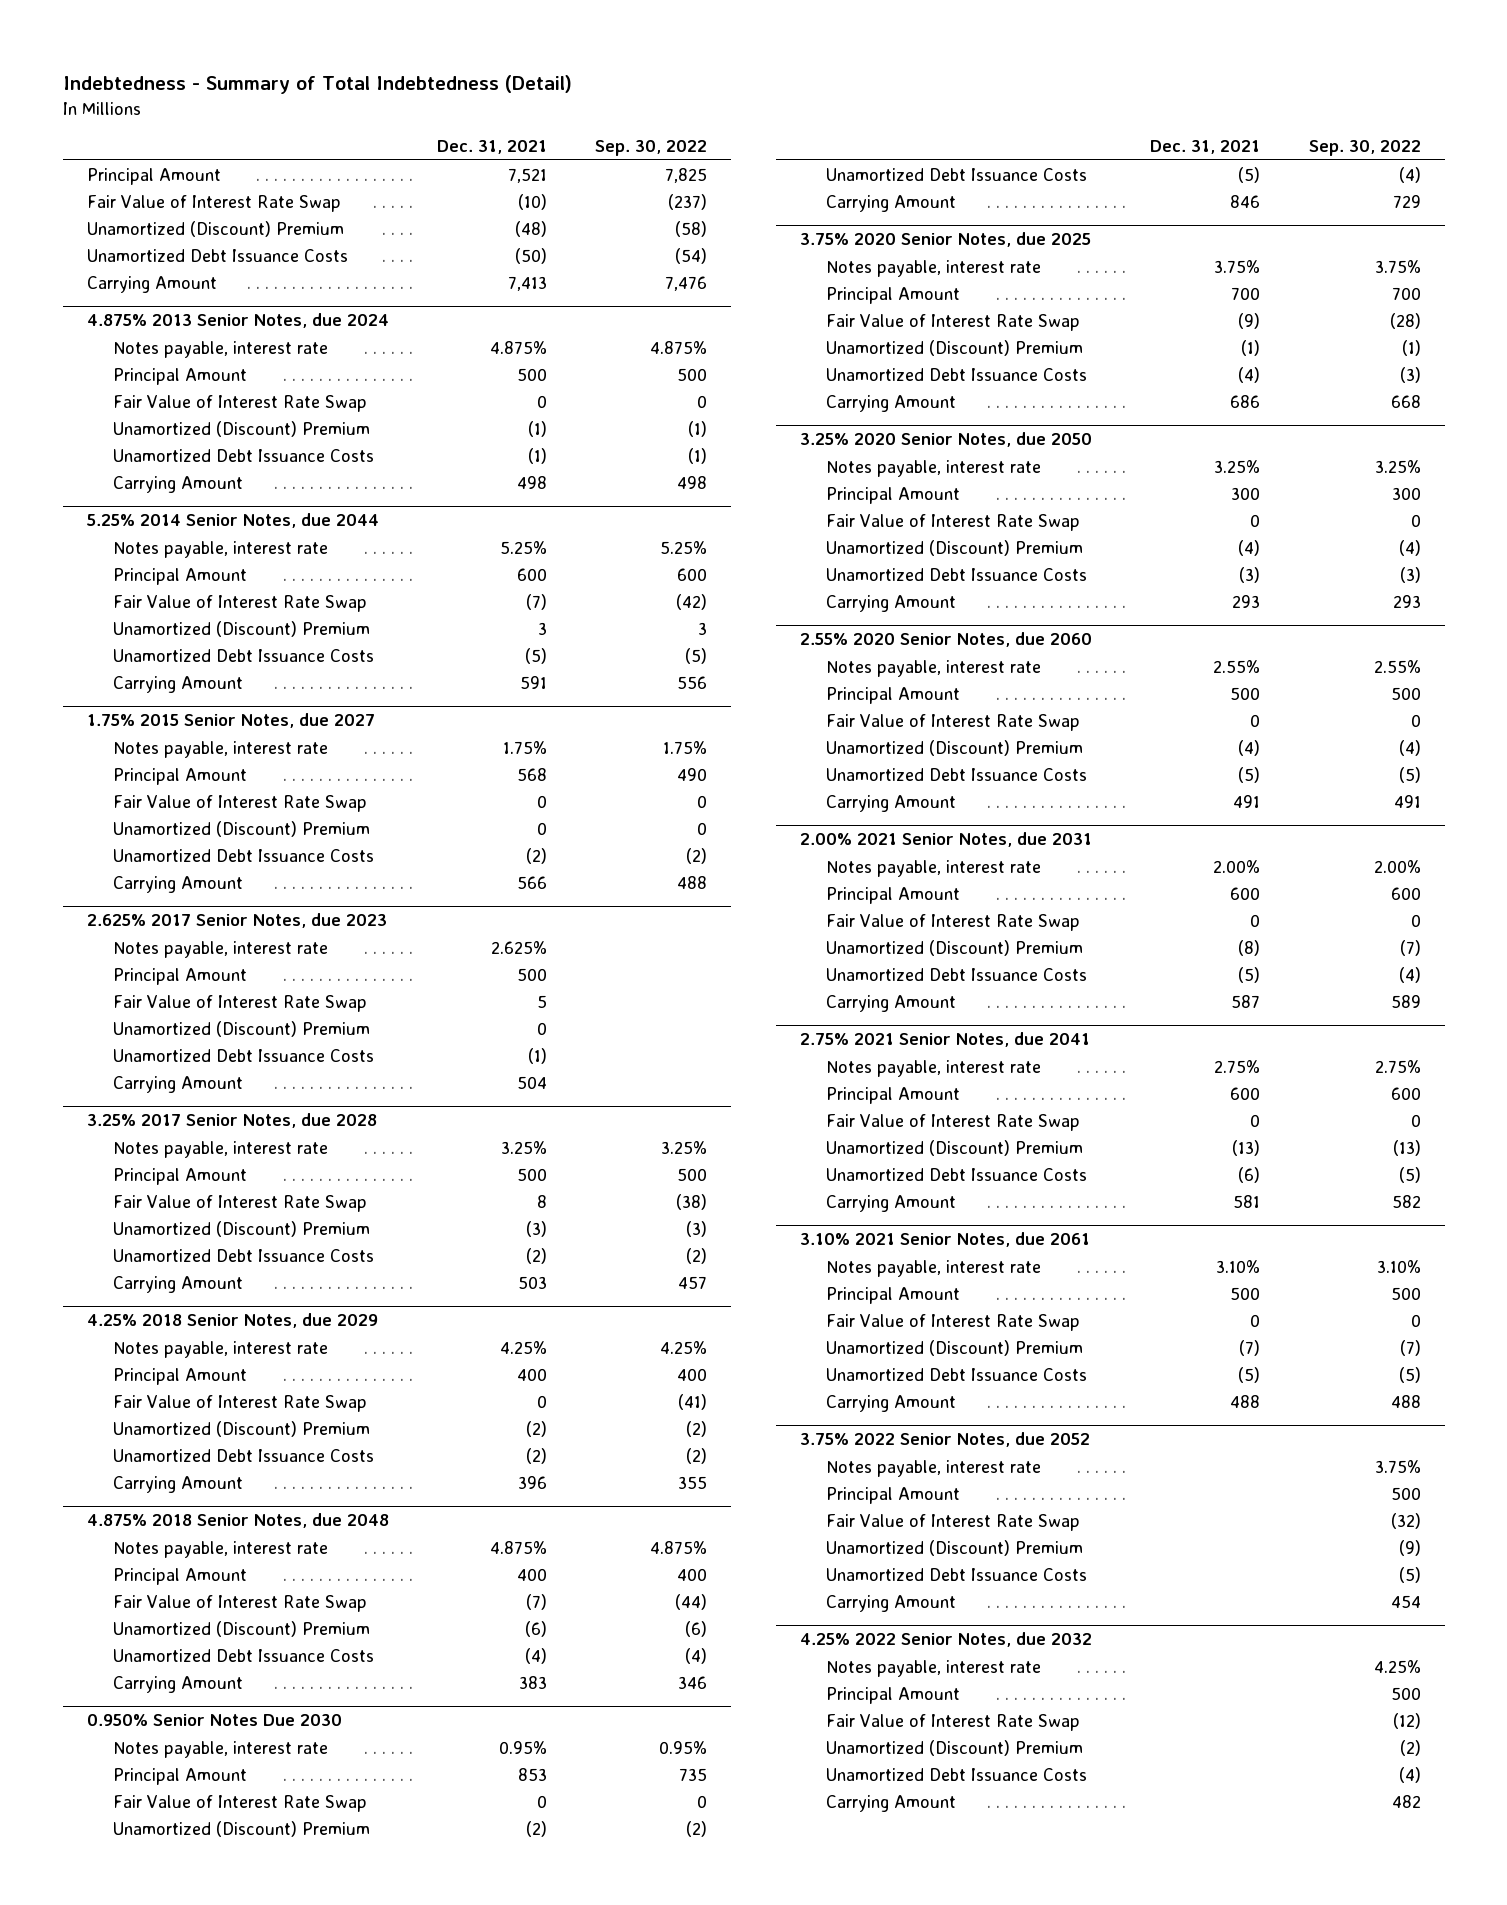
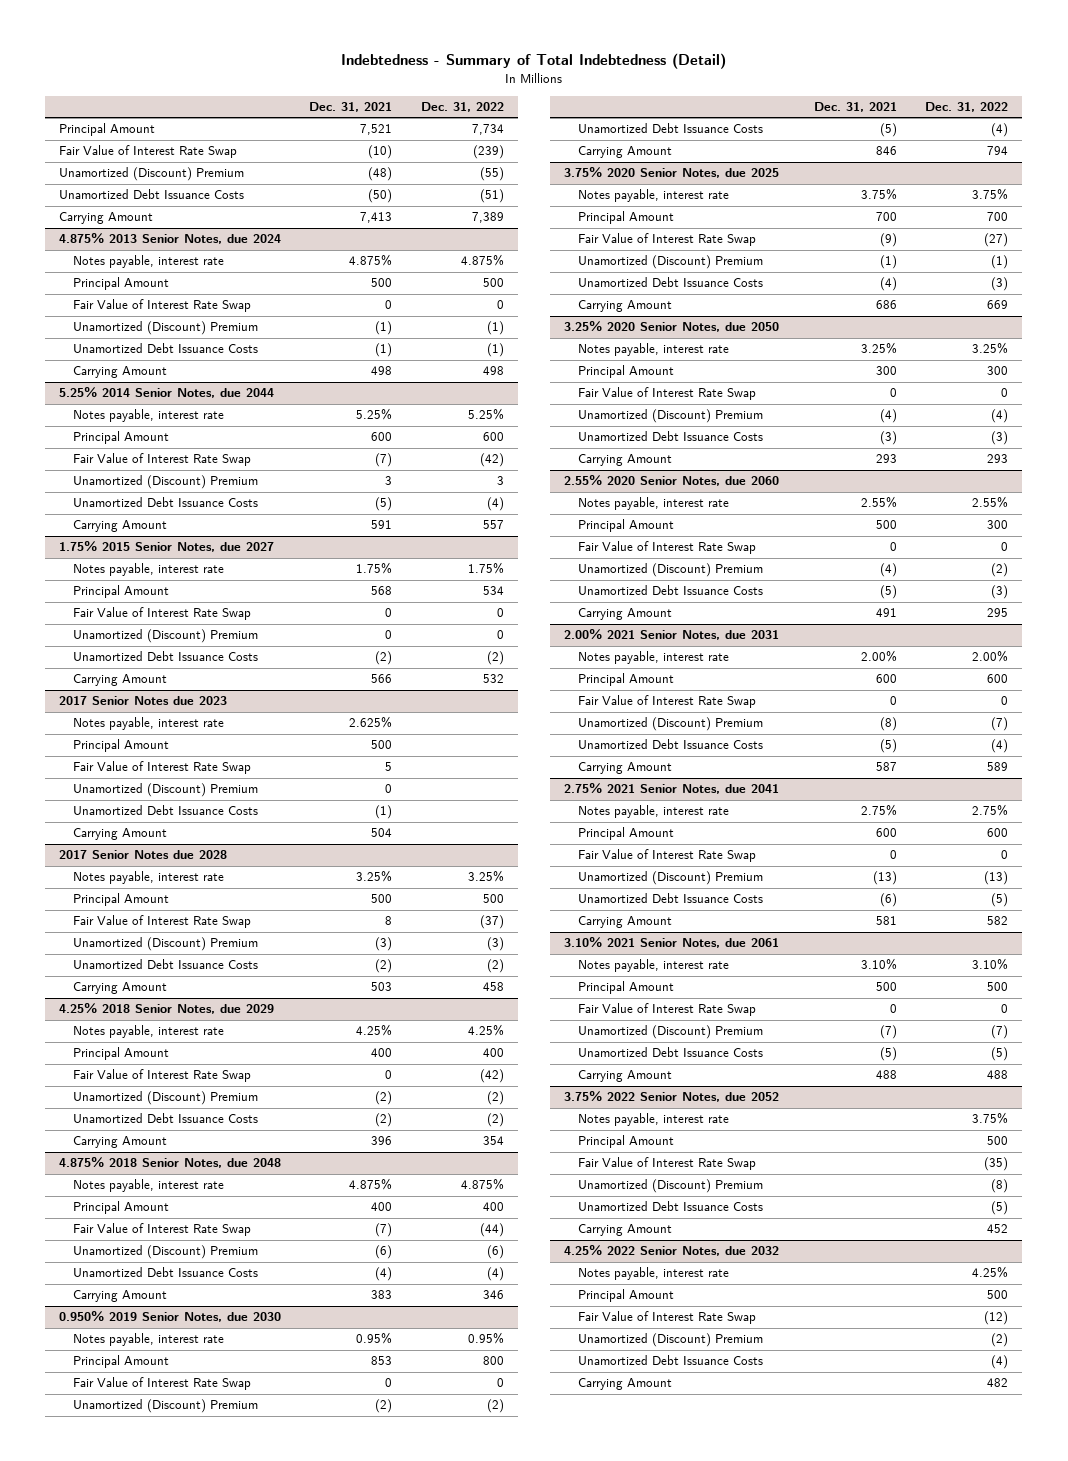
[595,140,708,157] Sep. 30, 2022 -> none
none -> [420,102,504,113] Dec. 31, 2022
[86,913,387,929] 2.625% 2017 Senior Notes, due 2023 -> [59,696,228,706] 2017 Senior Notes due 2023
[86,1113,377,1129] 3.25% 2017 Senior Notes, due 2028 -> [59,850,228,860] 2017 Senior Notes due 2028
[86,1714,342,1727] 0.950% Senior Notes Due 2030 -> [59,1311,282,1323] 0.950% 2019 Senior Notes, due 2030

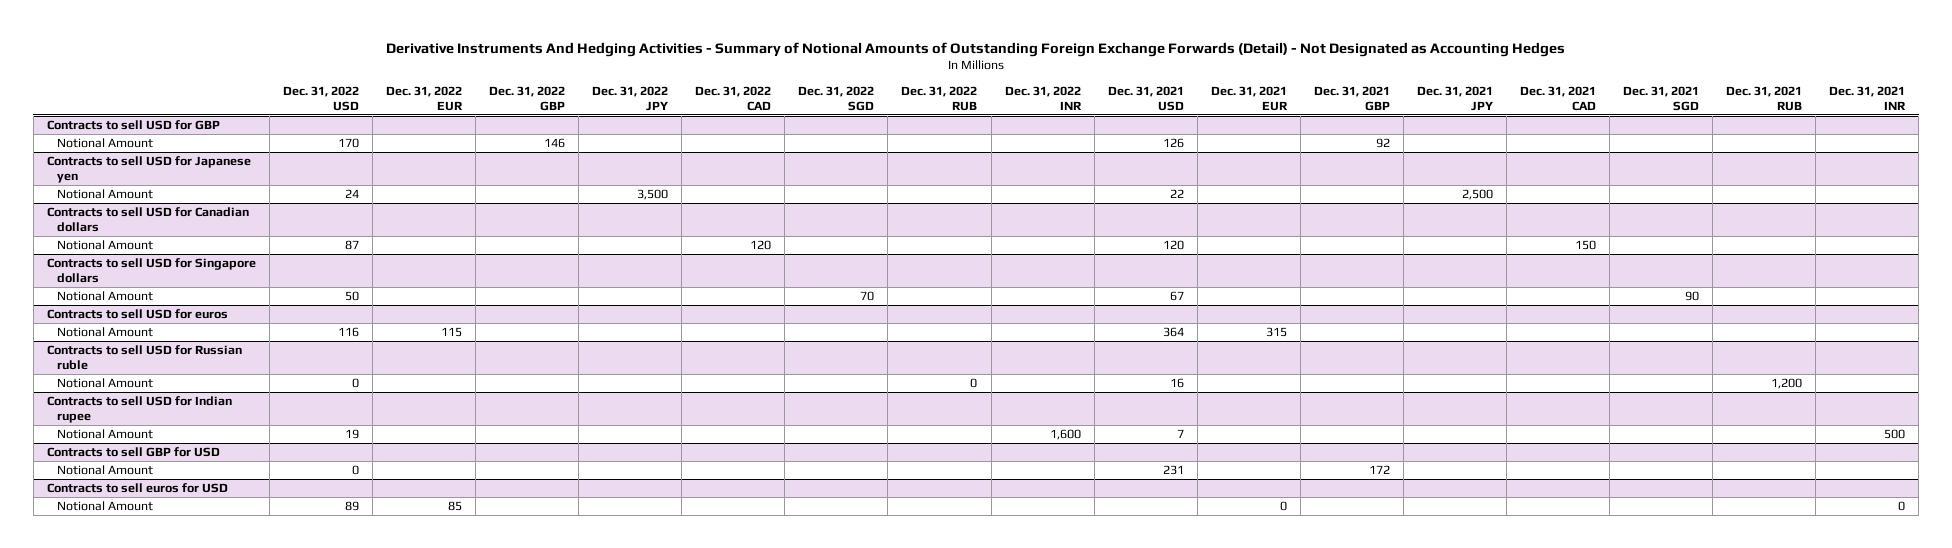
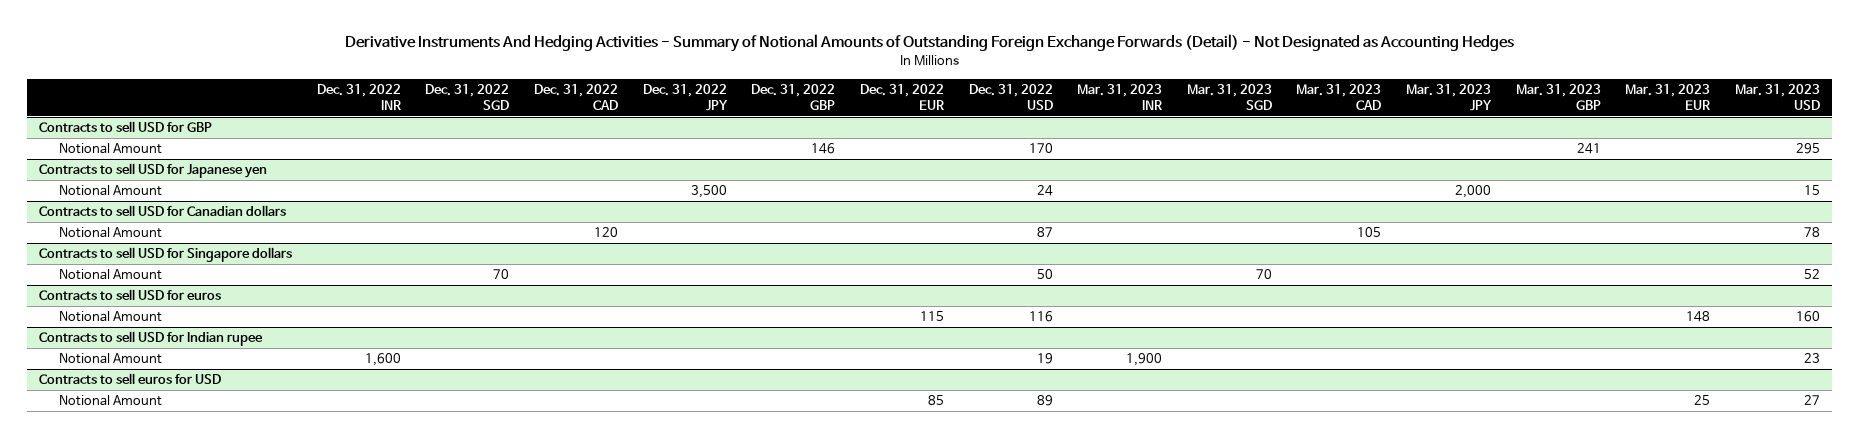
[901,85,978,111] Dec. 31, 2022 RUB -> none
[1107,85,1184,111] Dec. 31, 2021 USD -> none
[1210,85,1288,111] Dec. 31, 2021 EUR -> none
[1313,85,1390,111] Dec. 31, 2021 GBP -> none
[1416,85,1493,111] Dec. 31, 2021 JPY -> none
[1520,85,1597,111] Dec. 31, 2021 CAD -> none
[1623,85,1700,111] Dec. 31, 2021 SGD -> none
[1726,85,1803,111] Dec. 31, 2021 RUB -> none
[1829,85,1907,110] Dec. 31, 2021 INR -> none
none -> [1077,83,1163,111] Mar. 31, 2023 INR
none -> [1186,83,1272,111] Mar. 31, 2023 SGD
none -> [1296,83,1382,111] Mar. 31, 2023 CAD
none -> [1406,83,1493,112] Mar. 31, 2023 JPY
none -> [1515,83,1601,111] Mar. 31, 2023 GBP
none -> [1625,83,1711,111] Mar. 31, 2023 EUR
none -> [1734,83,1820,111] Mar. 31, 2023 USD
[46,345,242,371] Contracts to sell USD for Russian ruble -> none
[57,378,154,389] Notional Amount -> none
[46,447,220,458] Contracts to sell GBP for USD -> none
[57,465,154,476] Notional Amount -> none

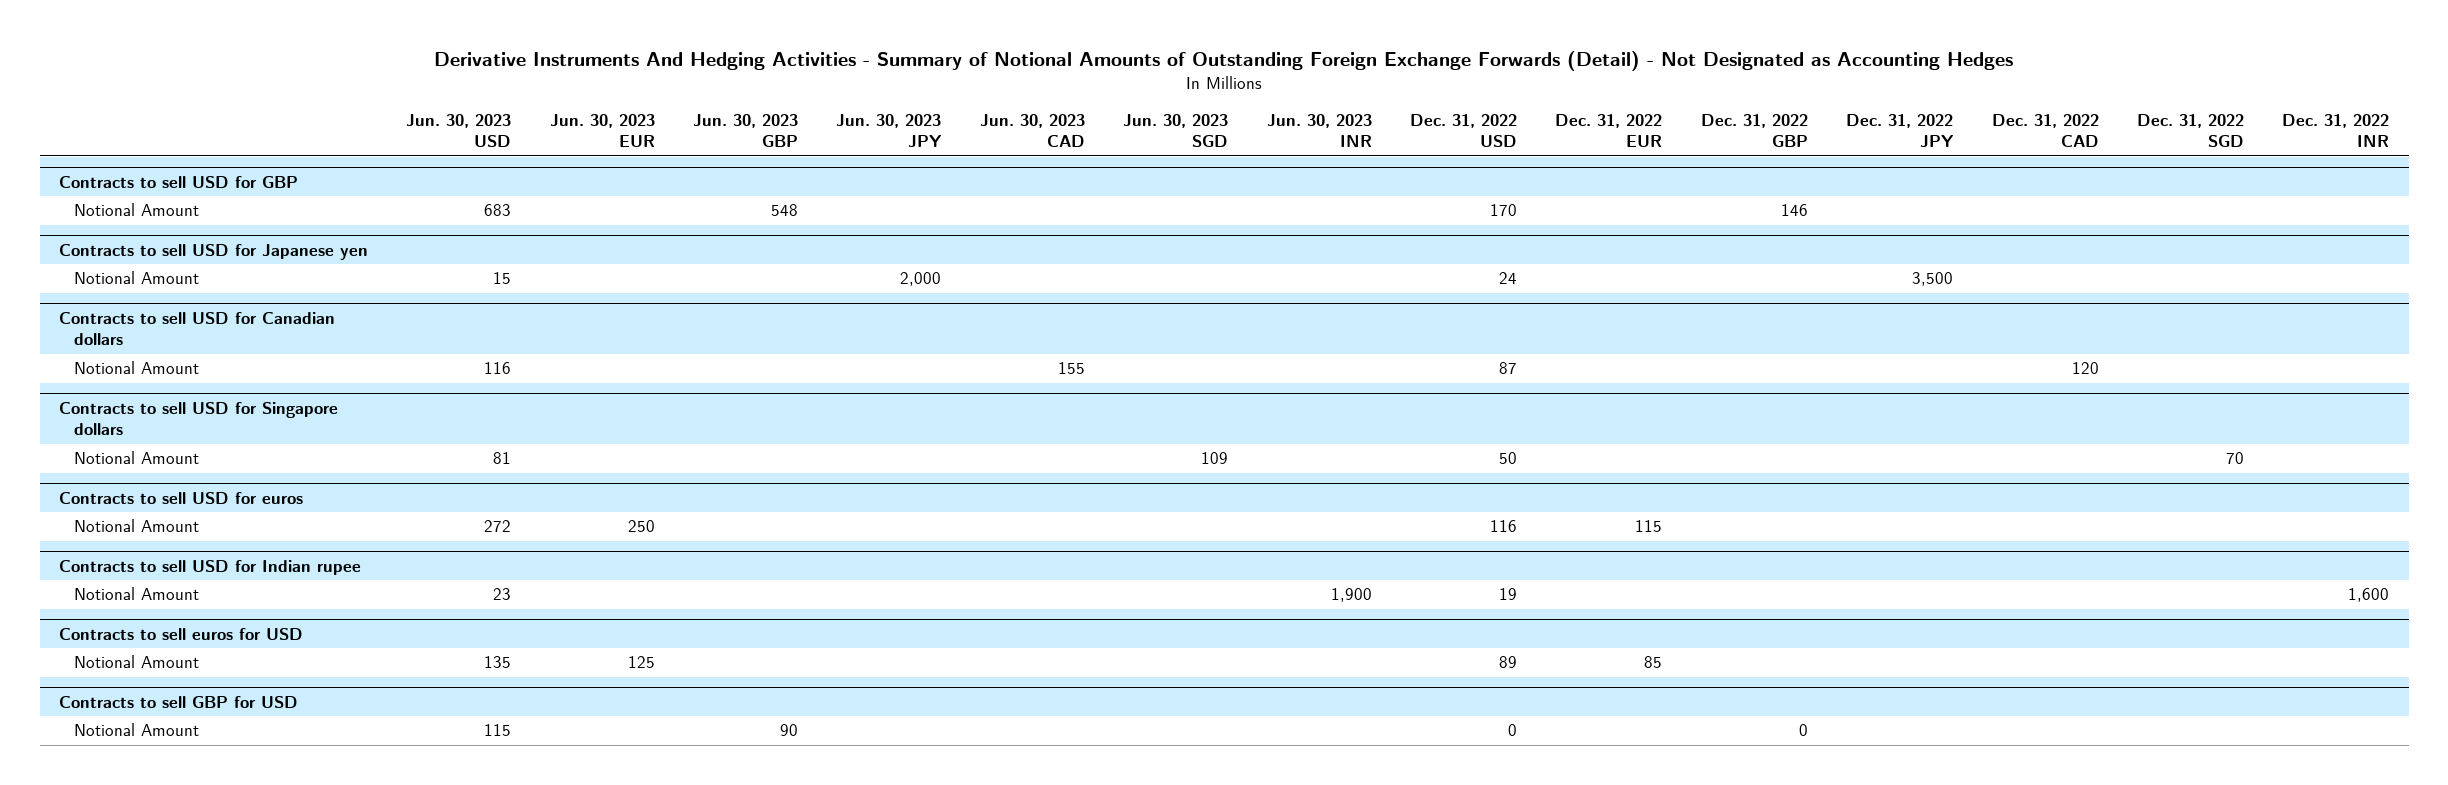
[1077,83,1163,111] Mar. 31, 2023 INR -> none
[1186,83,1272,111] Mar. 31, 2023 SGD -> none
[1296,83,1382,111] Mar. 31, 2023 CAD -> none
[1406,83,1493,112] Mar. 31, 2023 JPY -> none
[1515,83,1601,111] Mar. 31, 2023 GBP -> none
[1625,83,1711,111] Mar. 31, 2023 EUR -> none
[1734,83,1820,111] Mar. 31, 2023 USD -> none
none -> [406,114,512,148] Jun. 30, 2023 USD
none -> [549,114,655,148] Jun. 30, 2023 EUR
none -> [692,114,798,148] Jun. 30, 2023 GBP
none -> [836,114,943,148] Jun. 30, 2023 JPY
none -> [979,114,1085,148] Jun. 30, 2023 CAD
none -> [1123,114,1229,148] Jun. 30, 2023 SGD
none -> [1266,114,1372,148] Jun. 30, 2023 INR
none -> [58,695,298,708] Contracts to sell GBP for USD
none -> [73,723,199,737] Notional Amount

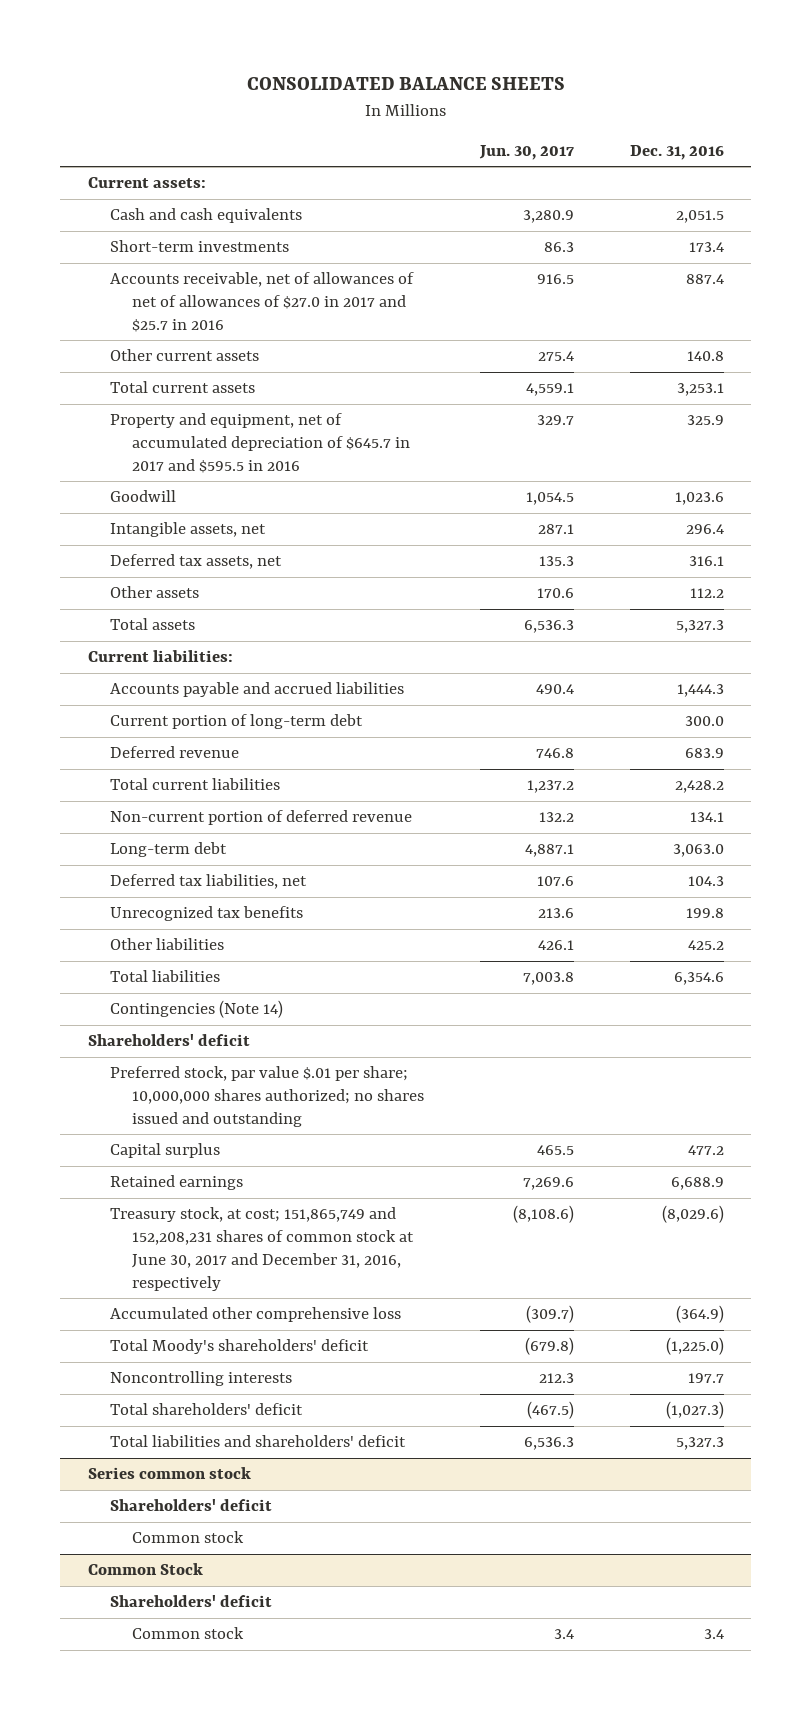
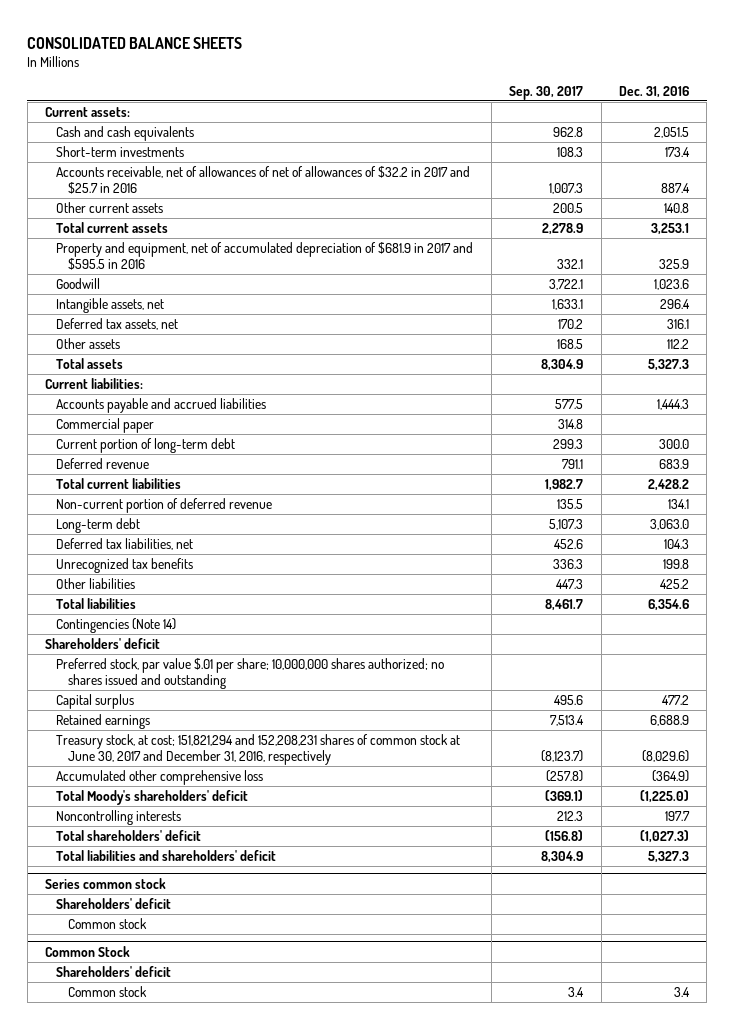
[478,144,574,160] Jun. 30, 2017 -> none
none -> [509,85,584,100] Sep. 30, 2017
[110,272,415,332] Accounts receivable, net of allowances of net of allowances of $27.0 in 2017 and $25.7 in 2016 -> [56,165,471,194] Accounts receivable, net of allowances of net of allowances of $32.2 in 2017 and $25.7 in 2016
[110,413,411,473] Property and equipment, net of accumulated depreciation of $645.7 in 2017 and $595.5 in 2016 -> [56,241,474,270] Property and equipment, net of accumulated depreciation of $681.9 in 2017 and $595.5 in 2016
none -> [56,417,155,433] Commercial paper
[110,1207,415,1291] Treasury stock, at cost; 151,865,749 and 152,208,231 shares of common stock at June 30, 2017 and December 31, 2016, respectively -> [56,733,461,765] Treasury stock, at cost; 151,821,294 and 152,208,231 shares of common stock at June 30, 2017 and December 31, 2016, respectively

